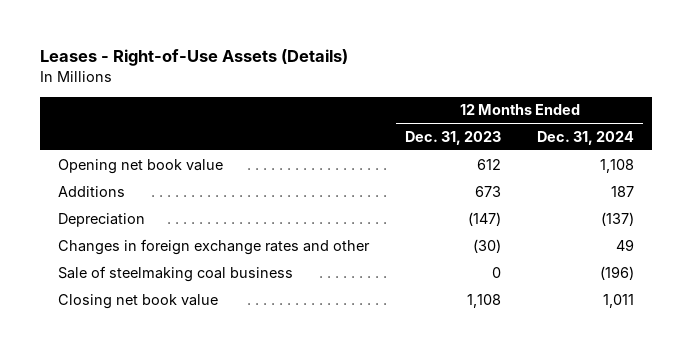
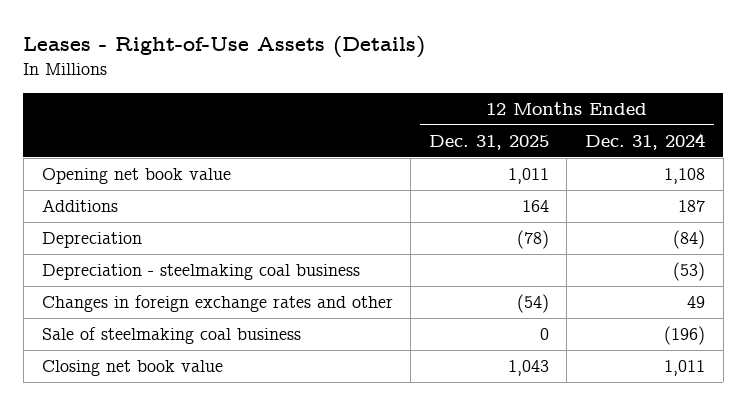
[405,130,502,145] Dec. 31, 2023 -> none
none -> [428,134,549,150] Dec. 31, 2025
[601,211,635,226] (137) -> [672,230,705,250] (84)
none -> [41,264,360,281] Depreciation - steelmaking coal business

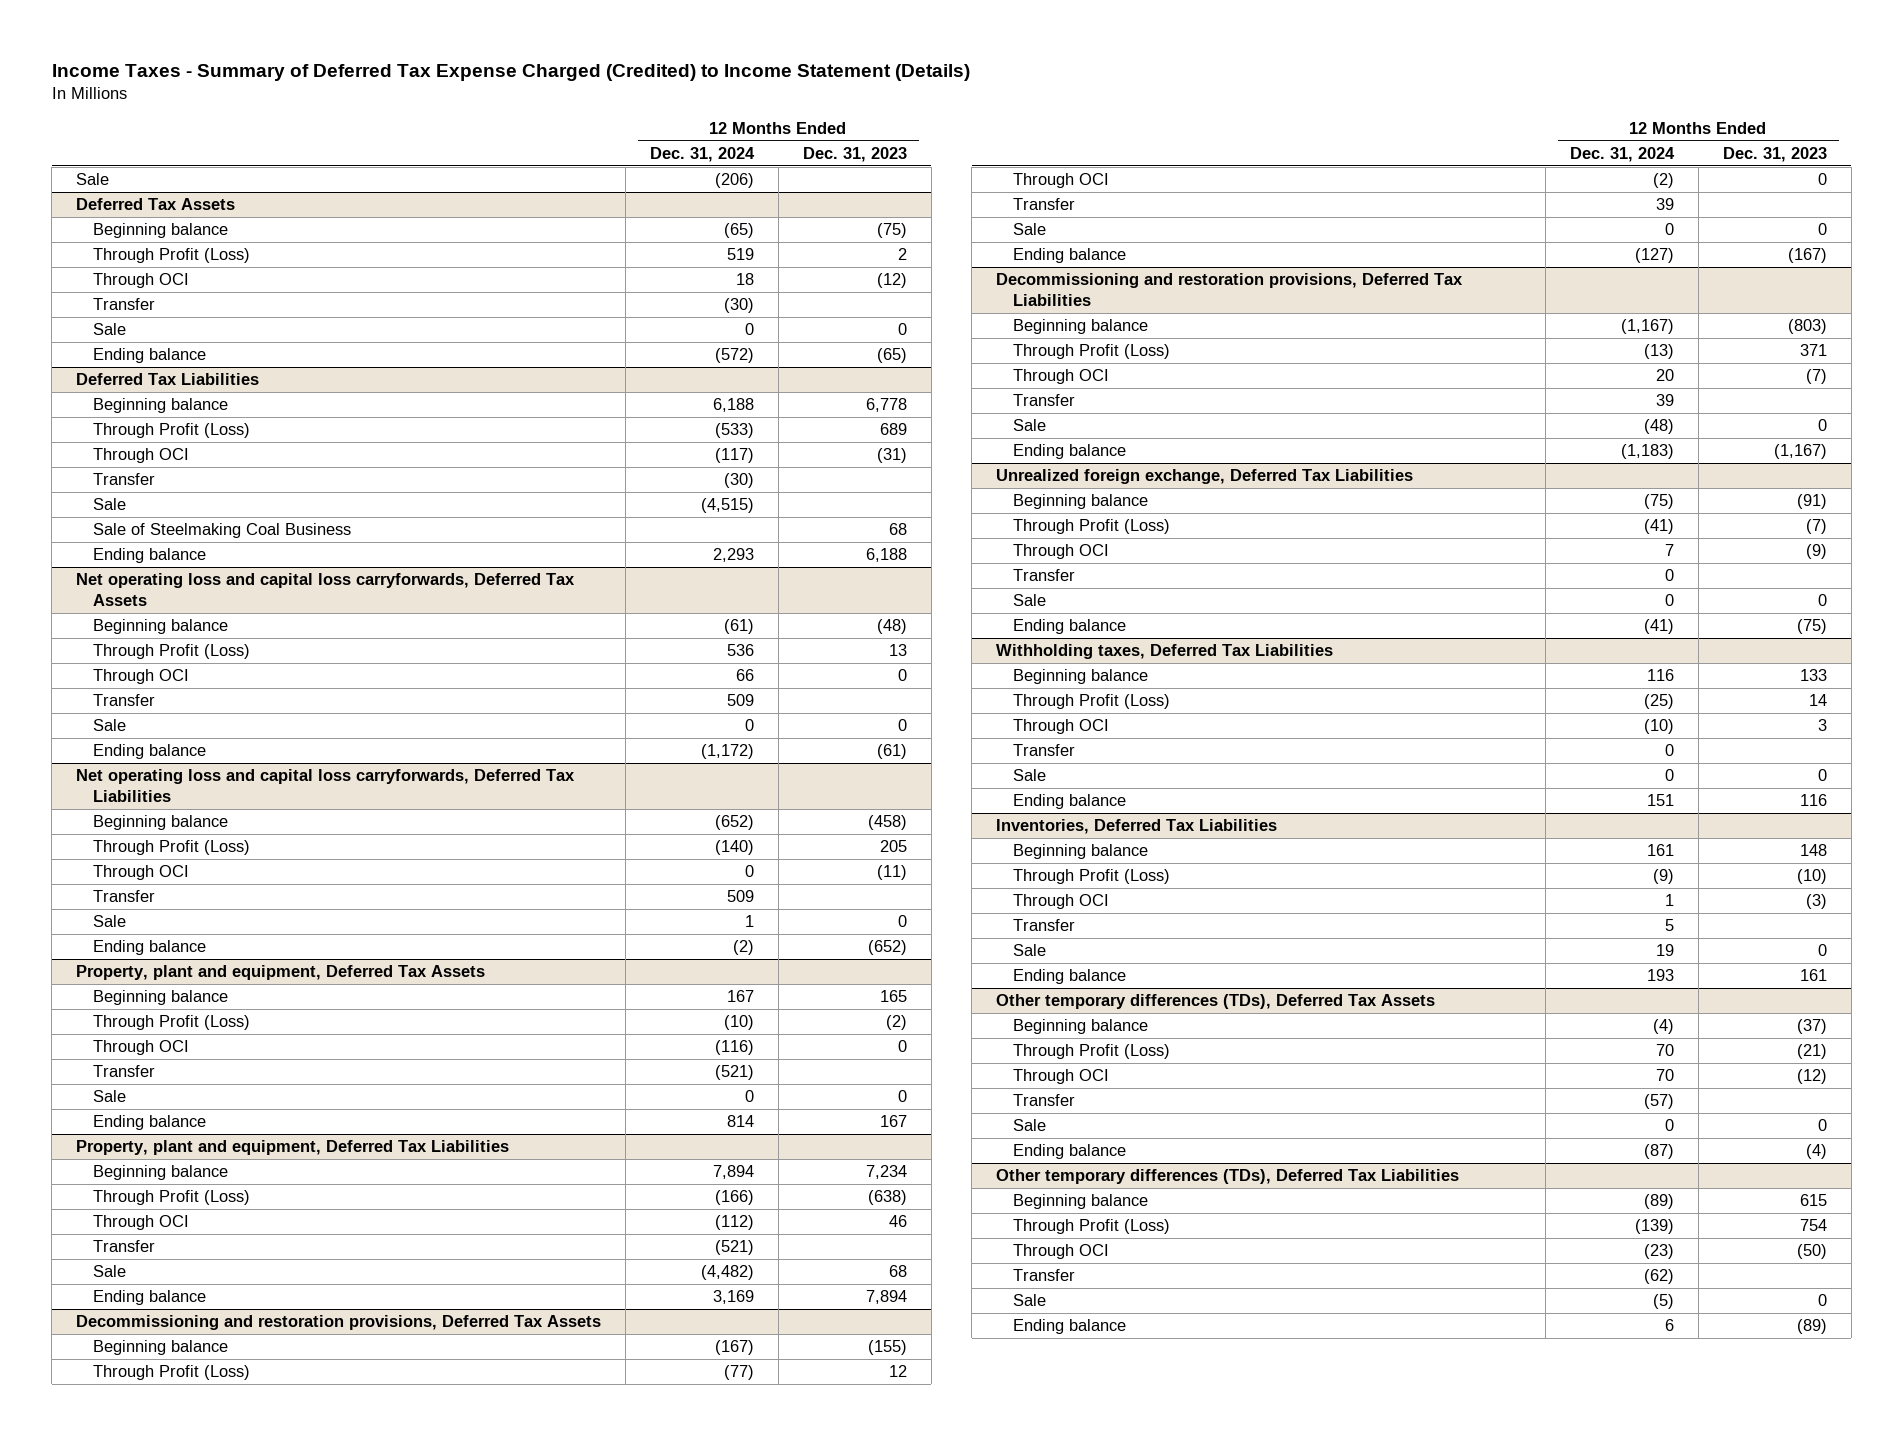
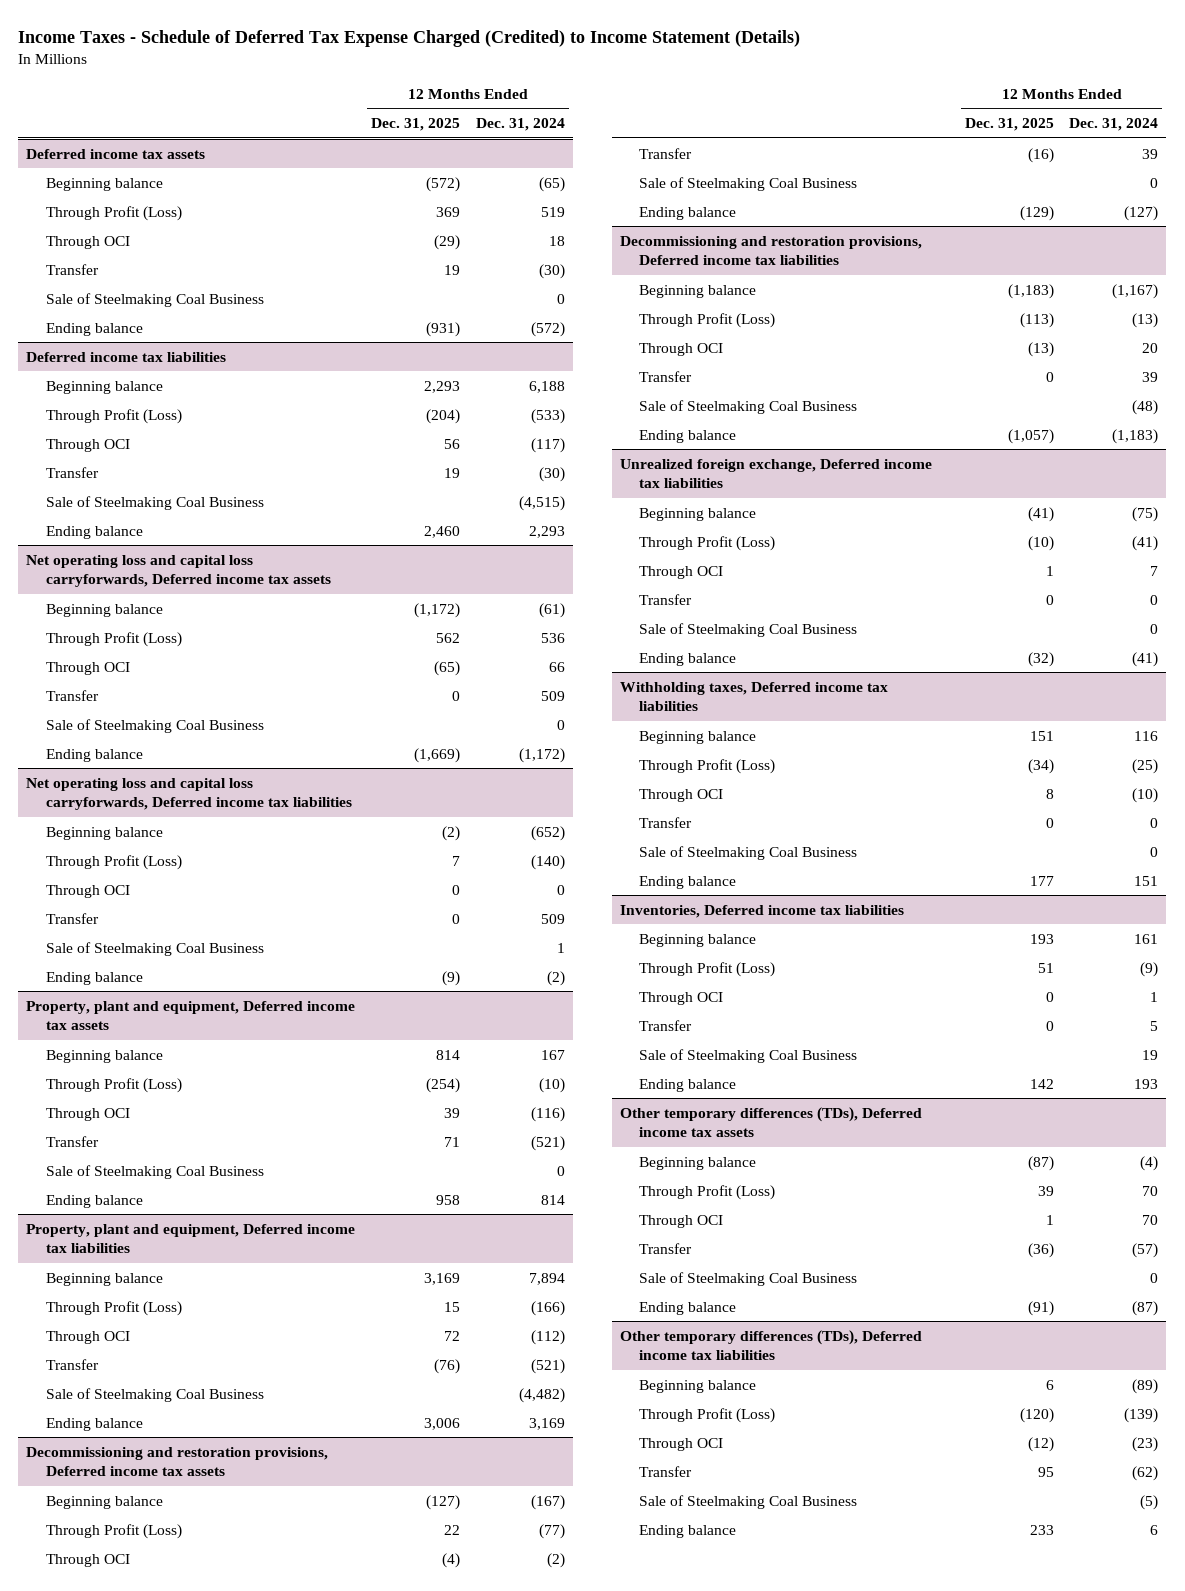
[51,64,970,82] Income Taxes - Summary of Deferred Tax Expense Charged (Credited) to Income Statement (Details) -> [18,29,801,47] Income Taxes - Schedule of Deferred Tax Expense Charged (Credited) to Income Statement (Details)
[802,146,907,162] Dec. 31, 2023 -> none
none -> [371,117,461,131] Dec. 31, 2025
[76,173,110,186] Sale -> none
[76,198,236,211] Deferred Tax Assets -> [26,148,206,159] Deferred income tax assets
[92,323,126,336] Sale -> [45,292,264,307] Sale of Steelmaking Coal Business
[76,373,260,386] Deferred Tax Liabilities -> [26,351,227,362] Deferred income tax liabilities
[92,523,351,539] Sale of Steelmaking Coal Business -> none
[92,498,126,511] Sale -> [45,495,264,510] Sale of Steelmaking Coal Business
[76,573,576,606] Net operating loss and capital loss carryforwards, Deferred Tax Assets -> [26,554,331,588] Net operating loss and capital loss carryforwards, Deferred income tax assets
[92,719,126,732] Sale -> [45,718,264,733] Sale of Steelmaking Coal Business
[76,769,576,802] Net operating loss and capital loss carryforwards, Deferred Tax Liabilities -> [26,777,352,811] Net operating loss and capital loss carryforwards, Deferred income tax liabilities
[92,915,126,928] Sale -> [45,941,264,956] Sale of Steelmaking Coal Business
[76,965,486,981] Property, plant and equipment, Deferred Tax Assets -> [26,1000,356,1031] Property, plant and equipment, Deferred income tax assets
[92,1090,126,1103] Sale -> [45,1164,264,1179] Sale of Steelmaking Coal Business
[76,1140,510,1156] Property, plant and equipment, Deferred Tax Liabilities -> [26,1223,356,1254] Property, plant and equipment, Deferred income tax liabilities
[92,1265,126,1278] Sale -> [45,1387,264,1402] Sale of Steelmaking Coal Business
[76,1315,602,1331] Decommissioning and restoration provisions, Deferred Tax Assets -> [26,1446,329,1477] Decommissioning and restoration provisions, Deferred income tax assets
[1012,223,1046,236] Sale -> [639,176,858,191] Sale of Steelmaking Coal Business
[996,273,1464,306] Decommissioning and restoration provisions, Deferred Tax Liabilities -> [619,235,922,266] Decommissioning and restoration provisions, Deferred income tax liabilities
[1012,419,1046,432] Sale -> [639,399,858,414] Sale of Steelmaking Coal Business
[996,469,1414,485] Unrealized foreign exchange, Deferred Tax Liabilities -> [619,458,932,489] Unrealized foreign exchange, Deferred income tax liabilities
[1012,594,1046,607] Sale -> [639,622,858,637] Sale of Steelmaking Coal Business
[996,644,1334,660] Withholding taxes, Deferred Tax Liabilities -> [619,681,888,712] Withholding taxes, Deferred income tax liabilities
[1012,769,1046,782] Sale -> [639,845,858,860] Sale of Steelmaking Coal Business
[996,819,1278,835] Inventories, Deferred Tax Liabilities -> [619,904,904,918] Inventories, Deferred income tax liabilities
[1012,944,1046,957] Sale -> [639,1048,858,1063] Sale of Steelmaking Coal Business
[996,994,1436,1010] Other temporary differences (TDs), Deferred Tax Assets -> [619,1106,922,1138] Other temporary differences (TDs), Deferred income tax assets
[1012,1119,1046,1132] Sale -> [639,1271,858,1286] Sale of Steelmaking Coal Business
[996,1169,1460,1185] Other temporary differences (TDs), Deferred Tax Liabilities -> [619,1329,922,1361] Other temporary differences (TDs), Deferred income tax liabilities
[1012,1294,1046,1307] Sale -> [639,1494,858,1509] Sale of Steelmaking Coal Business

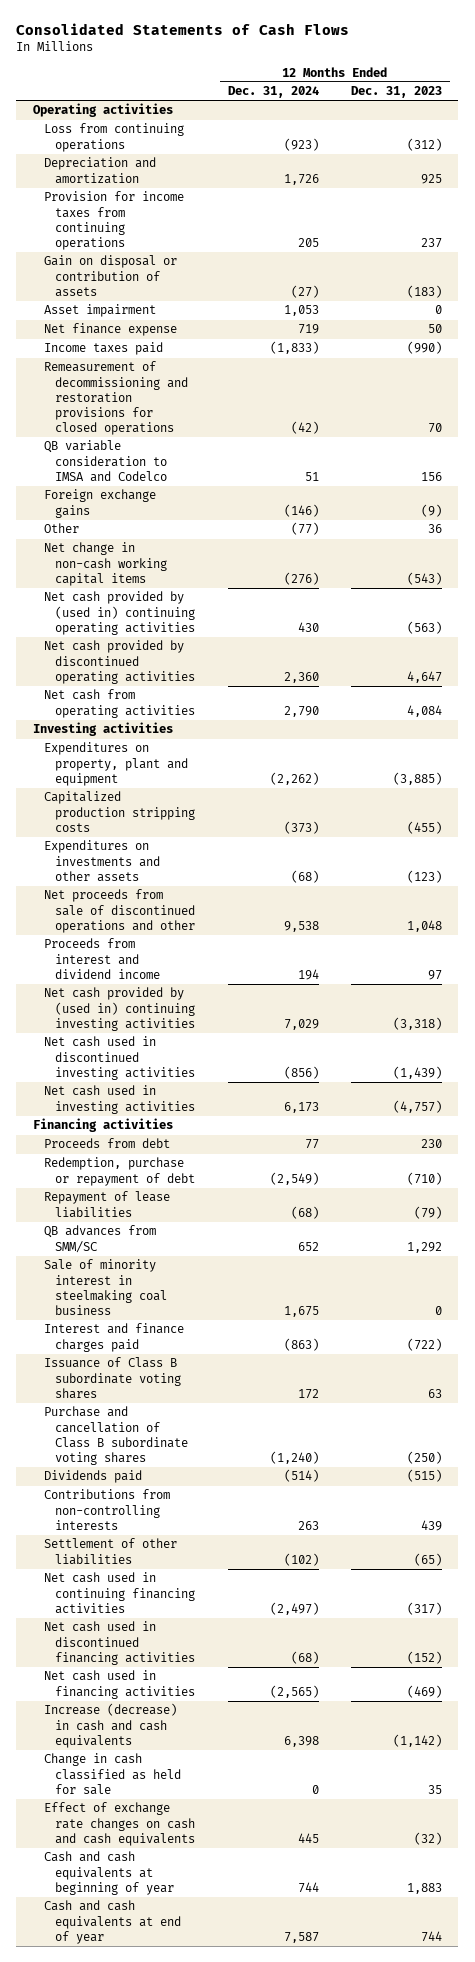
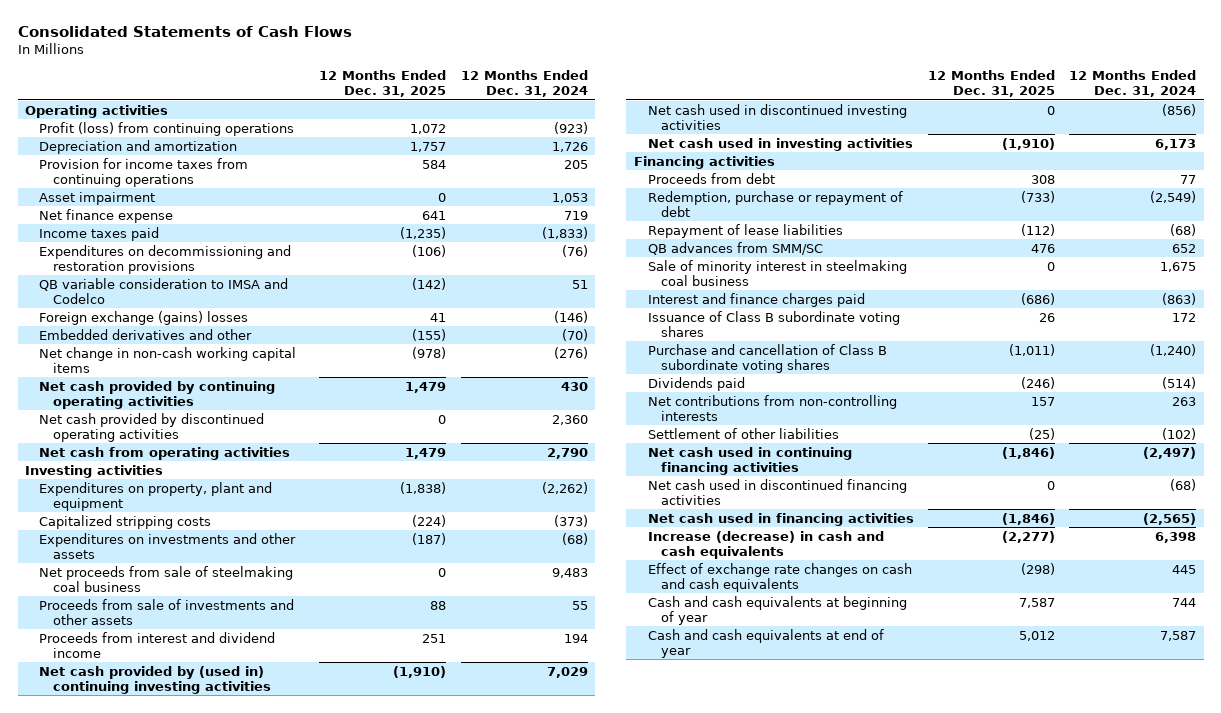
[350,86,442,99] Dec. 31, 2023 -> none
none -> [319,70,447,98] 12 Months Ended Dec. 31, 2025
[43,123,184,152] Loss from continuing operations -> [38,121,294,136] Profit (loss) from continuing operations
[43,255,177,297] Gain on disposal or contribution of assets -> none
[43,361,189,436] Remeasurement of decommissioning and restoration provisions for closed operations -> none
none -> [38,244,291,274] Expenditures on decommissioning and restoration provisions
[43,489,156,518] Foreign exchange gains -> [38,310,248,325] Foreign exchange (gains) losses
[43,523,79,534] Other -> [38,328,252,340] Embedded derivatives and other
[290,522,319,536] (77) -> [561,328,588,341] (70)
[43,591,196,635] Net cash provided by (used in) continuing operating activities -> [38,380,275,409] Net cash provided by continuing operating activities
[43,791,196,832] Capitalized production stripping costs -> [38,514,211,529] Capitalized stripping costs
[43,889,196,933] Net proceeds from sale of discontinued operations and other -> [38,565,293,592] Net proceeds from sale of steelmaking coal business
[283,920,319,932] 9,538 -> [551,567,588,578] 9,483
none -> [38,598,294,625] Proceeds from sale of investments and other assets
[43,1489,170,1530] Contributions from non-controlling interests -> [647,394,897,421] Net contributions from non-controlling interests
[43,1753,182,1795] Change in cash classified as held for sale -> none

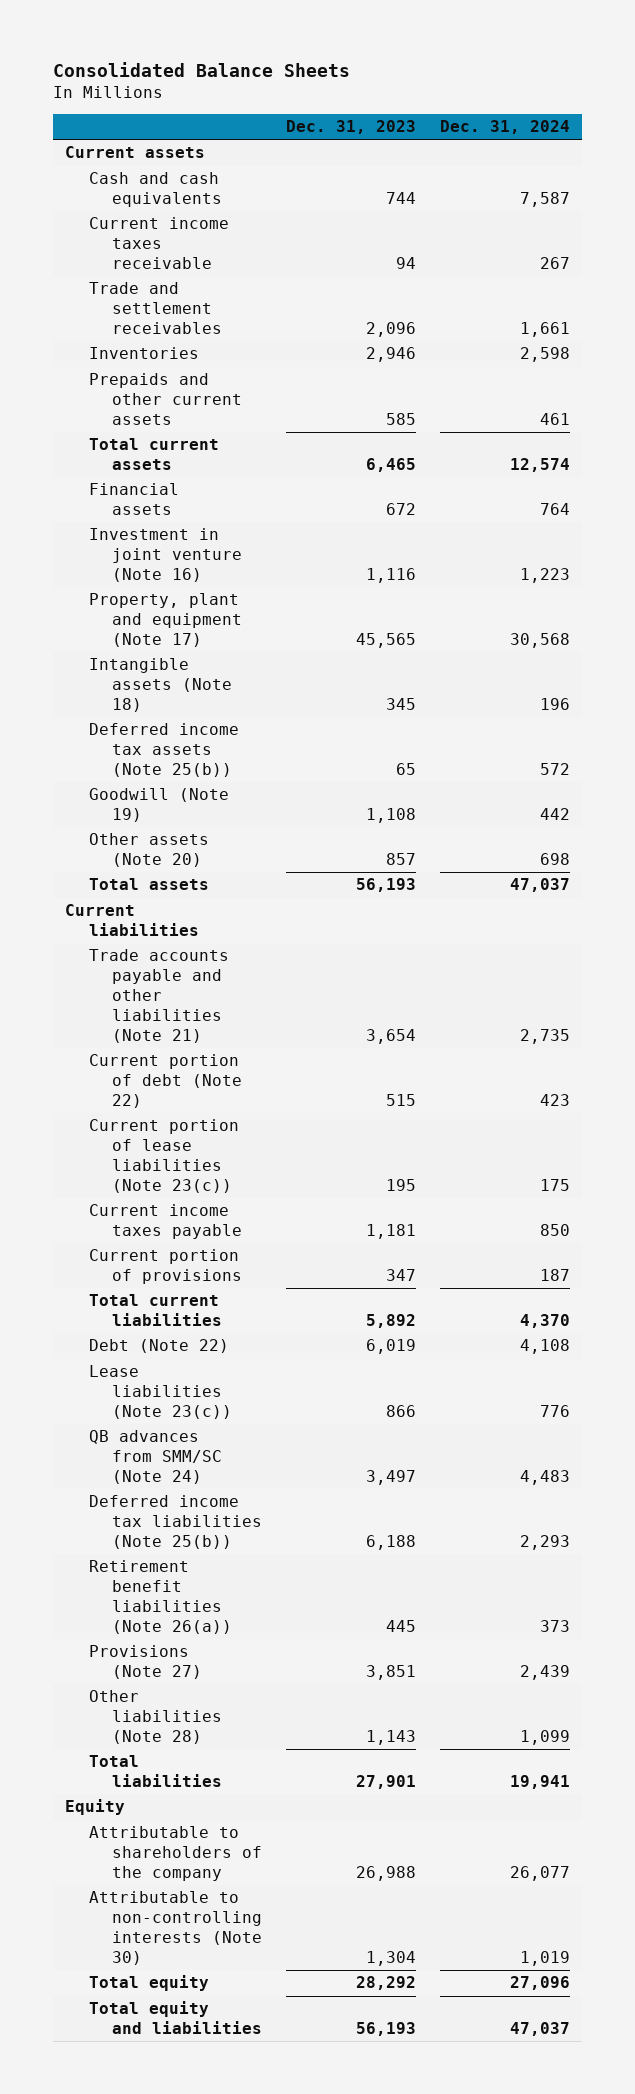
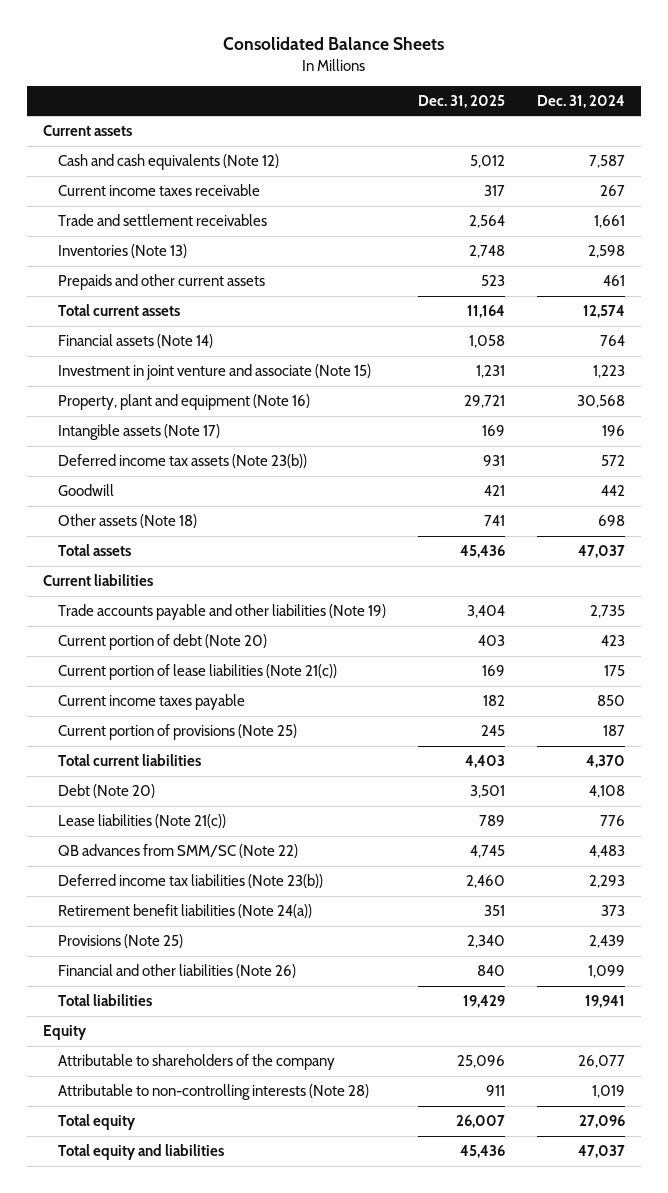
[286,120,417,135] Dec. 31, 2023 -> none
none -> [417,94,505,108] Dec. 31, 2025
[88,172,222,208] Cash and cash equivalents -> [58,154,280,171] Cash and cash equivalents (Note 12)
[88,347,199,360] Inventories -> [58,244,188,259] Inventories (Note 13)
[88,483,179,516] Financial assets -> [58,334,214,349] Financial assets (Note 14)
[88,528,242,583] Investment in joint venture (Note 16) -> [58,364,372,381] Investment in joint venture and associate (Note 15)
[88,593,242,648] Property, plant and equipment (Note 17) -> [58,394,311,411] Property, plant and equipment (Note 16)
[88,658,232,713] Intangible assets (Note 18) -> [58,424,221,441] Intangible assets (Note 17)
[88,723,239,778] Deferred income tax assets (Note 25(b)) -> [58,454,308,469] Deferred income tax assets (Note 23(b))
[88,788,229,823] Goodwill (Note 19) -> [58,484,115,497] Goodwill
[88,833,209,868] Other assets (Note 20) -> [58,514,198,529] Other assets (Note 18)
[88,949,229,1044] Trade accounts payable and other liabilities (Note 21) -> [58,604,387,621] Trade accounts payable and other liabilities (Note 19)
[88,1054,242,1109] Current portion of debt (Note 22) -> [58,634,268,651] Current portion of debt (Note 20)
[88,1119,239,1194] Current portion of lease liabilities (Note 23(c)) -> [58,664,338,681] Current portion of lease liabilities (Note 21(c))
[88,1249,242,1285] Current portion of provisions -> [58,724,298,741] Current portion of provisions (Note 25)
[88,1339,229,1354] Debt (Note 22) -> [58,784,156,799] Debt (Note 20)
[88,1365,232,1420] Lease liabilities (Note 23(c)) -> [58,814,227,829] Lease liabilities (Note 21(c))
[88,1430,222,1485] QB advances from SMM/SC (Note 24) -> [58,844,299,859] QB advances from SMM/SC (Note 22)
[88,1495,262,1550] Deferred income tax liabilities (Note 25(b)) -> [58,874,324,889] Deferred income tax liabilities (Note 23(b))
[88,1560,232,1635] Retirement benefit liabilities (Note 26(a)) -> [58,904,313,919] Retirement benefit liabilities (Note 24(a))
[88,1645,202,1680] Provisions (Note 27) -> [58,934,184,949] Provisions (Note 25)
[88,1690,222,1745] Other liabilities (Note 28) -> [58,964,297,979] Financial and other liabilities (Note 26)
[88,1891,262,1966] Attributable to non-controlling interests (Note 30) -> [58,1084,370,1101] Attributable to non-controlling interests (Note 28)

